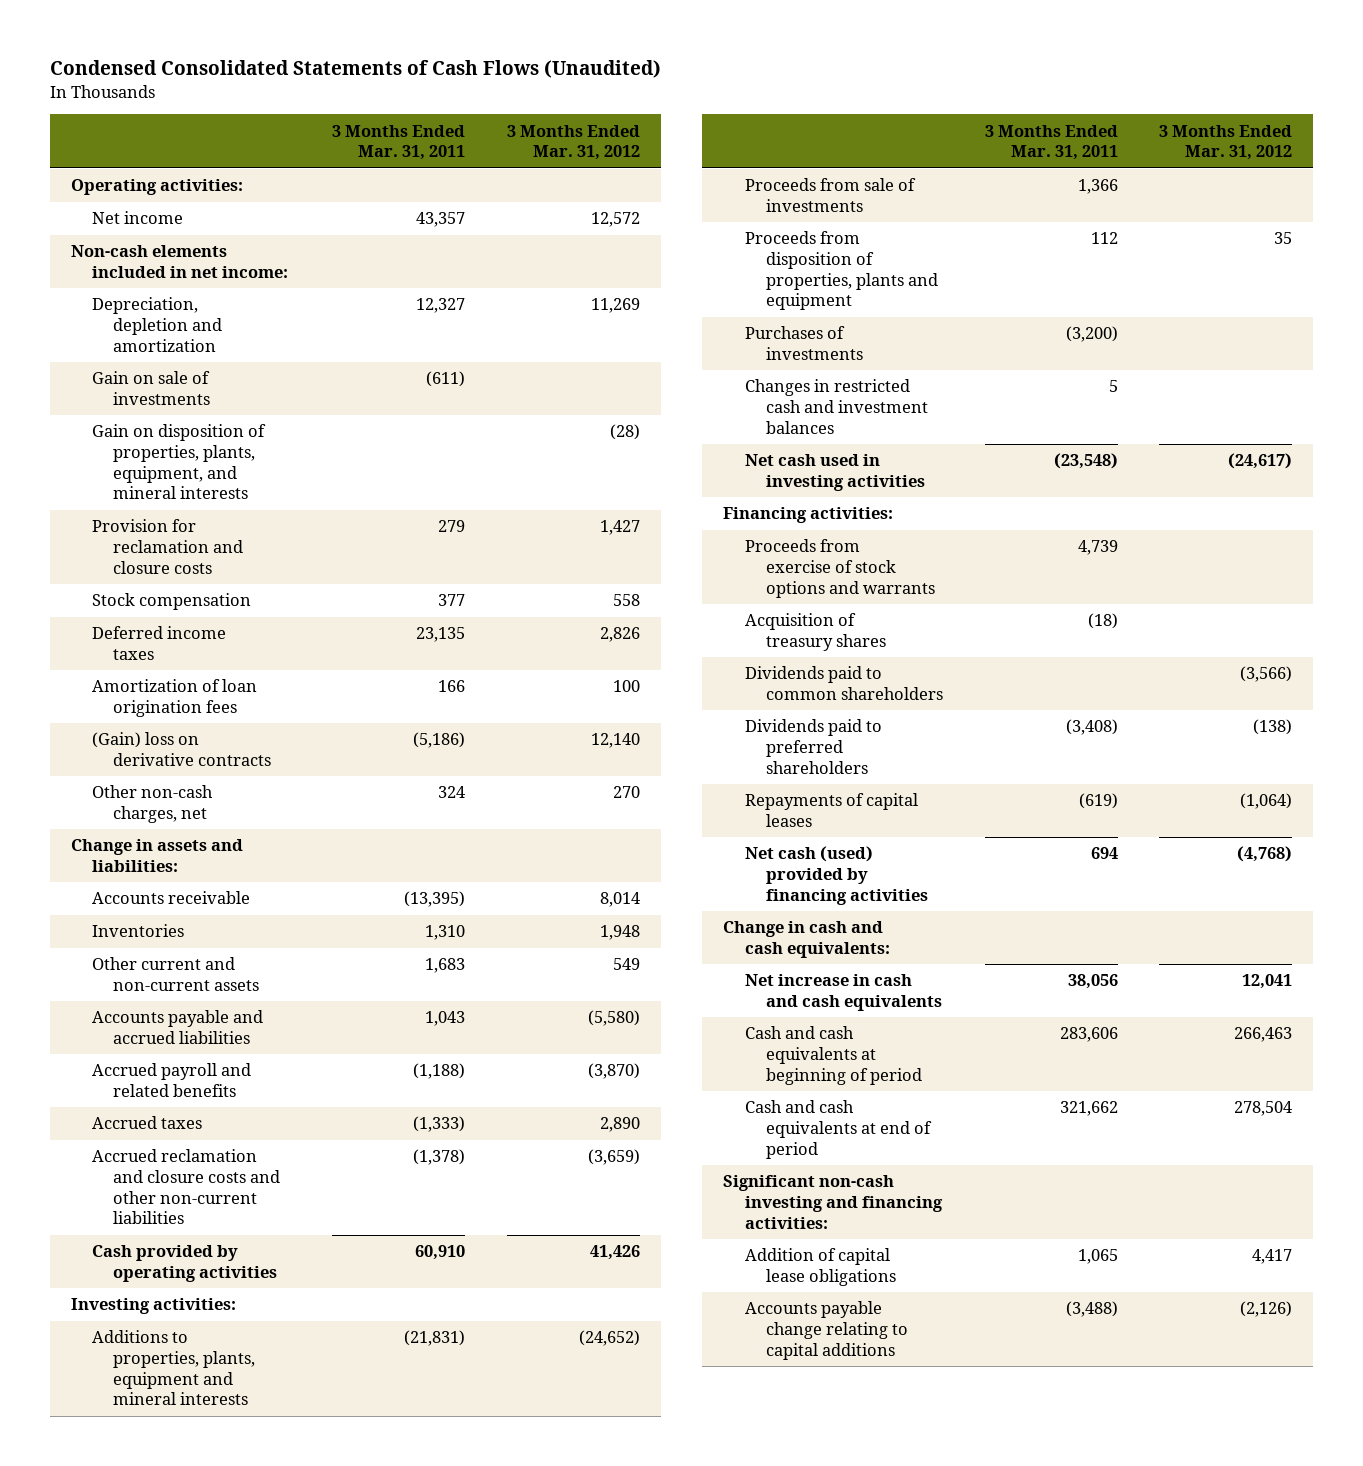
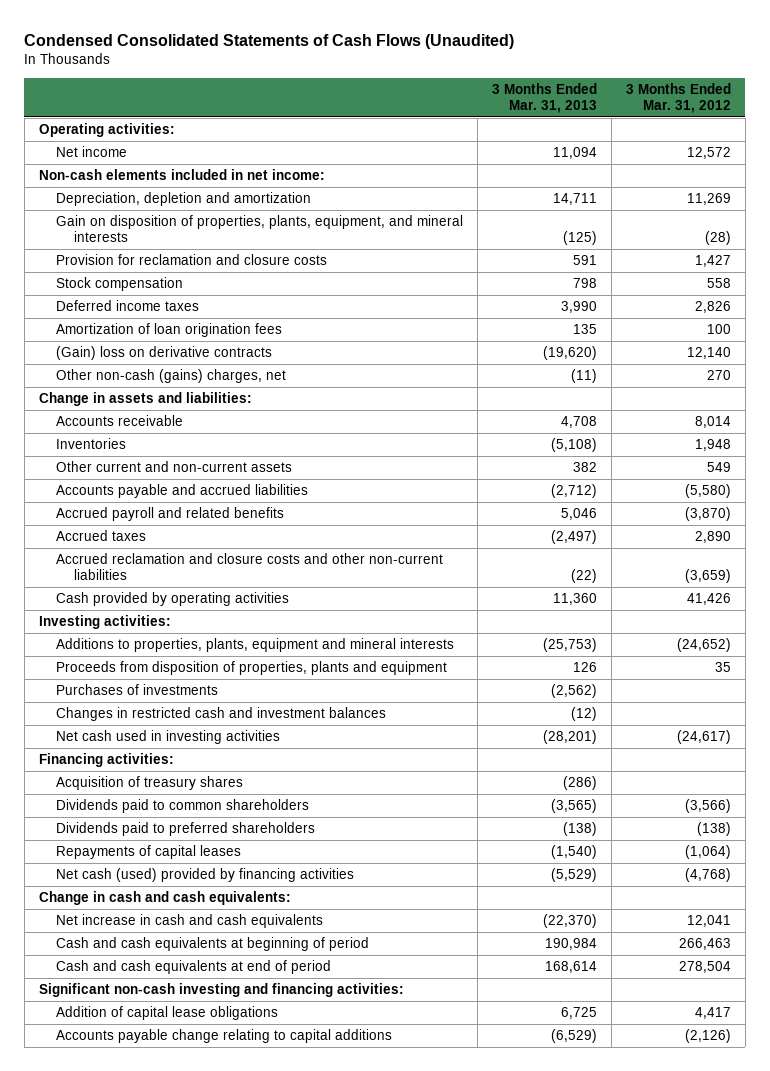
[332,124,466,161] 3 Months Ended Mar. 31, 2011 -> none
none -> [491,83,597,113] 3 Months Ended Mar. 31, 2013
[91,371,211,405] Gain on sale of investments -> none
[91,785,213,823] Other non-cash charges, net -> [56,369,287,384] Other non-cash (gains) charges, net
[744,178,916,212] Proceeds from sale of investments -> none
[744,539,935,598] Proceeds from exercise of stock options and warrants -> none

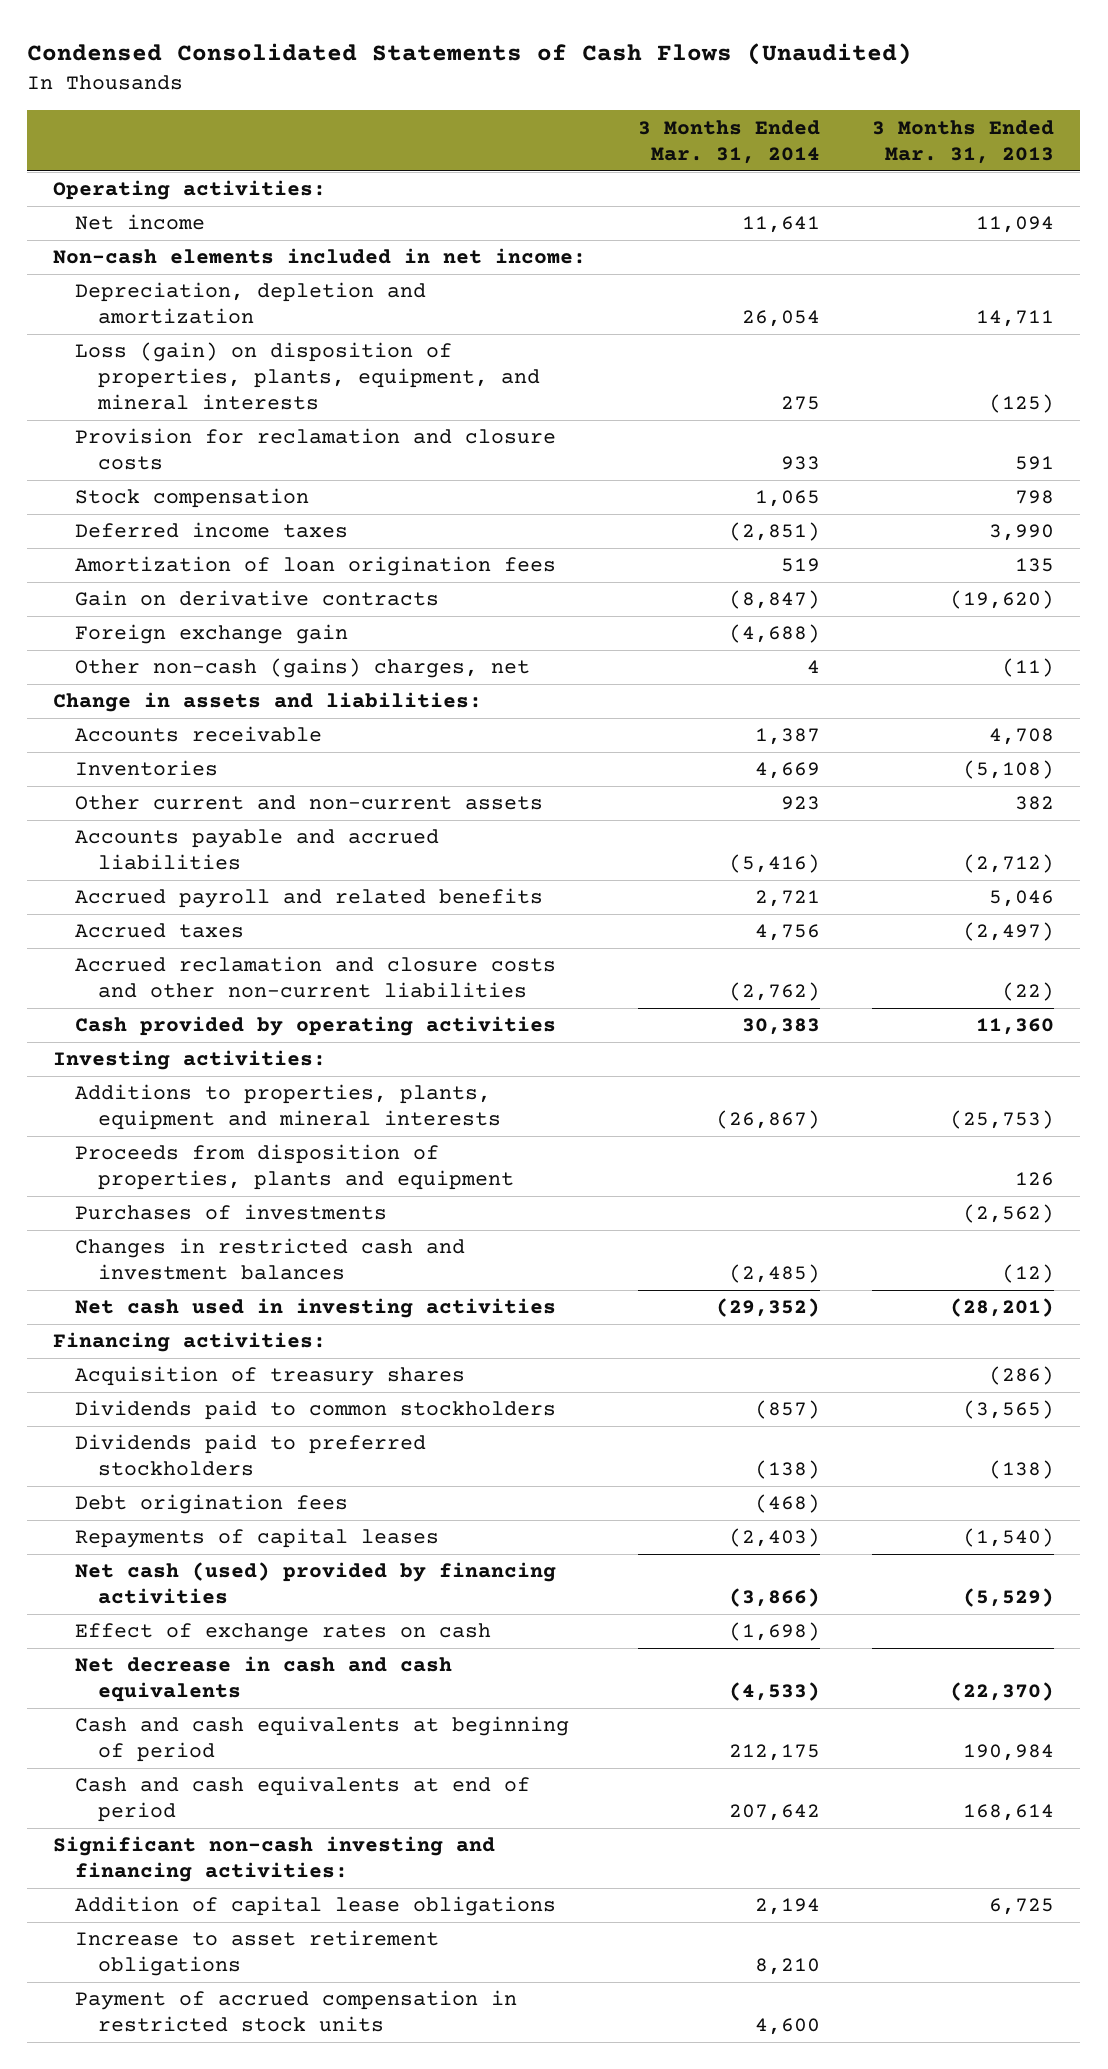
[625,83,731,113] 3 Months Ended Mar. 31, 2012 -> none
none -> [638,119,821,164] 3 Months Ended Mar. 31, 2014
[56,215,464,243] Gain on disposition of properties, plants, equipment, and mineral interests -> [75,342,540,411] Loss (gain) on disposition of properties, plants, equipment, and mineral interests
[56,346,273,361] (Gain) loss on derivative contracts -> [75,590,440,607] Gain on derivative contracts
none -> [75,624,349,645] Foreign exchange gain
[56,799,310,814] Dividends paid to common shareholders -> [75,1400,557,1421] Dividends paid to common stockholders
[56,822,316,837] Dividends paid to preferred shareholders -> [75,1434,427,1477] Dividends paid to preferred stockholders
none -> [75,1494,349,1515] Debt origination fees
[38,891,291,906] Change in cash and cash equivalents: -> none
none -> [75,1623,492,1643] Effect of exchange rates on cash
[56,914,324,929] Net increase in cash and cash equivalents -> [75,1656,453,1703] Net decrease in cash and cash equivalents
[56,1029,393,1044] Accounts payable change relating to capital additions -> none
none -> [75,1930,440,1977] Increase to asset retirement obligations
none -> [75,1990,518,2033] Payment of accrued compensation in restricted stock units

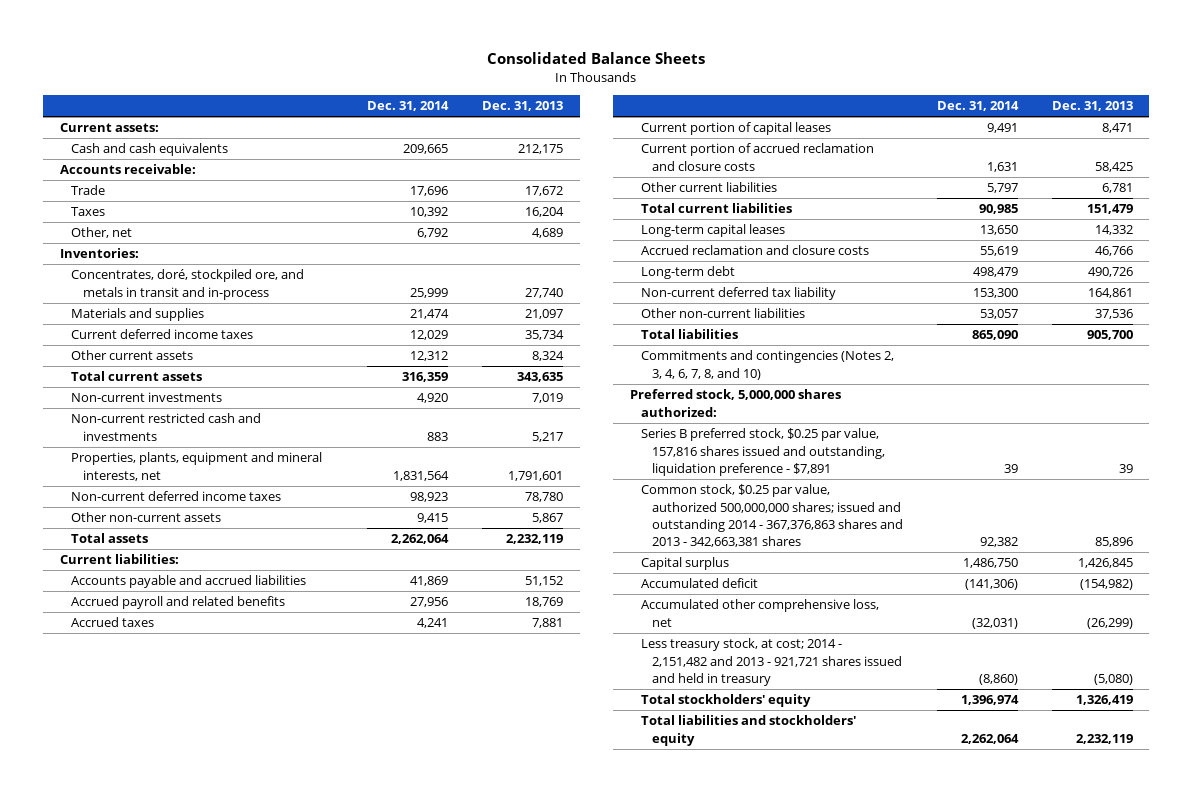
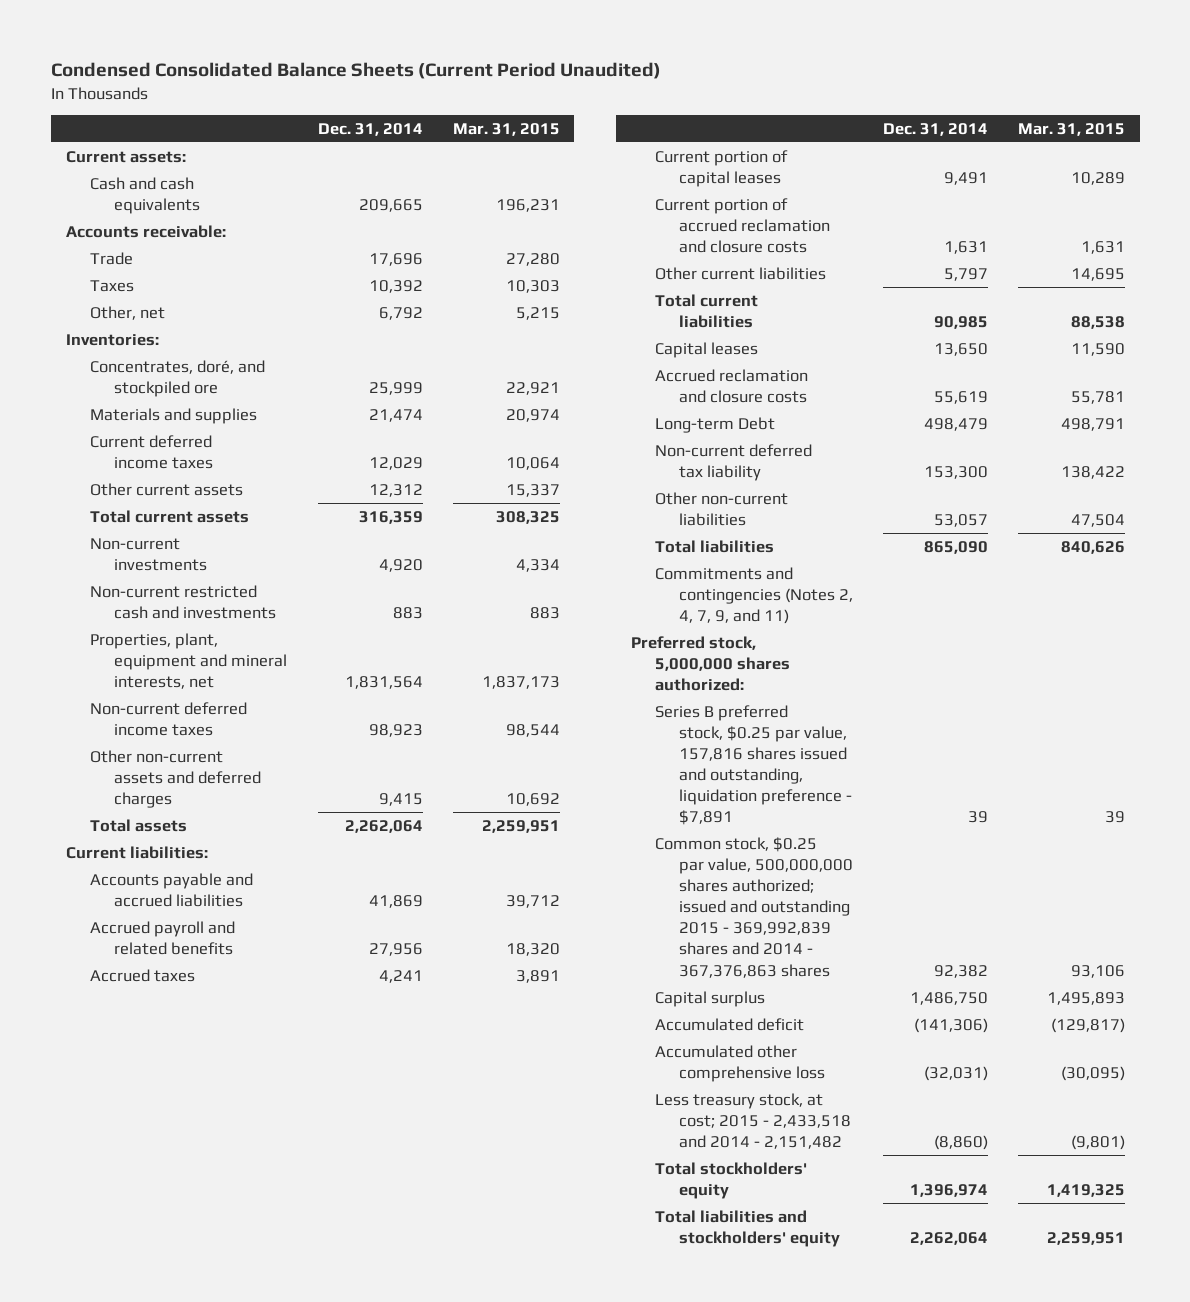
[487,51,706,64] Consolidated Balance Sheets -> [50,62,661,80] Condensed Consolidated Balance Sheets (Current Period Unaudited)
[481,101,563,112] Dec. 31, 2013 -> none
none -> [452,123,560,137] Mar. 31, 2015
[71,269,305,300] Concentrates, doré, stockpiled ore, and metals in transit and in-process -> [89,359,265,397] Concentrates, doré, and stockpiled ore
[71,452,323,481] Properties, plants, equipment and mineral interests, net -> [89,632,287,690] Properties, plant, equipment and mineral interests, net
[71,512,222,523] Other non-current assets -> [89,749,261,809] Other non-current assets and deferred charges
[640,224,785,238] Long-term capital leases -> [654,341,758,358] Capital leases
[640,266,735,280] Long-term debt -> [654,416,775,433] Long-term Debt
[640,350,894,380] Commitments and contingencies (Notes 2, 3, 4, 6, 7, 8, and 10) -> [654,566,854,625] Commitments and contingencies (Notes 2, 4, 7, 9, and 11)
[640,484,904,547] Common stock, $0.25 par value, authorized 500,000,000 shares; issued and outstanding 2014 - 367,376,863 shares and 2013 - 342,663,381 shares -> [654,836,854,978] Common stock, $0.25 par value, 500,000,000 shares authorized; issued and outstanding 2015 - 369,992,839 shares and 2014 - 367,376,863 shares
[640,599,879,627] Accumulated other comprehensive loss, net -> [654,1044,826,1082] Accumulated other comprehensive loss
[640,638,903,686] Less treasury stock, at cost; 2014 - 2,151,482 and 2013 - 921,721 shares issued and held in treasury -> [654,1092,852,1150] Less treasury stock, at cost; 2015 - 2,433,518 and 2014 - 2,151,482

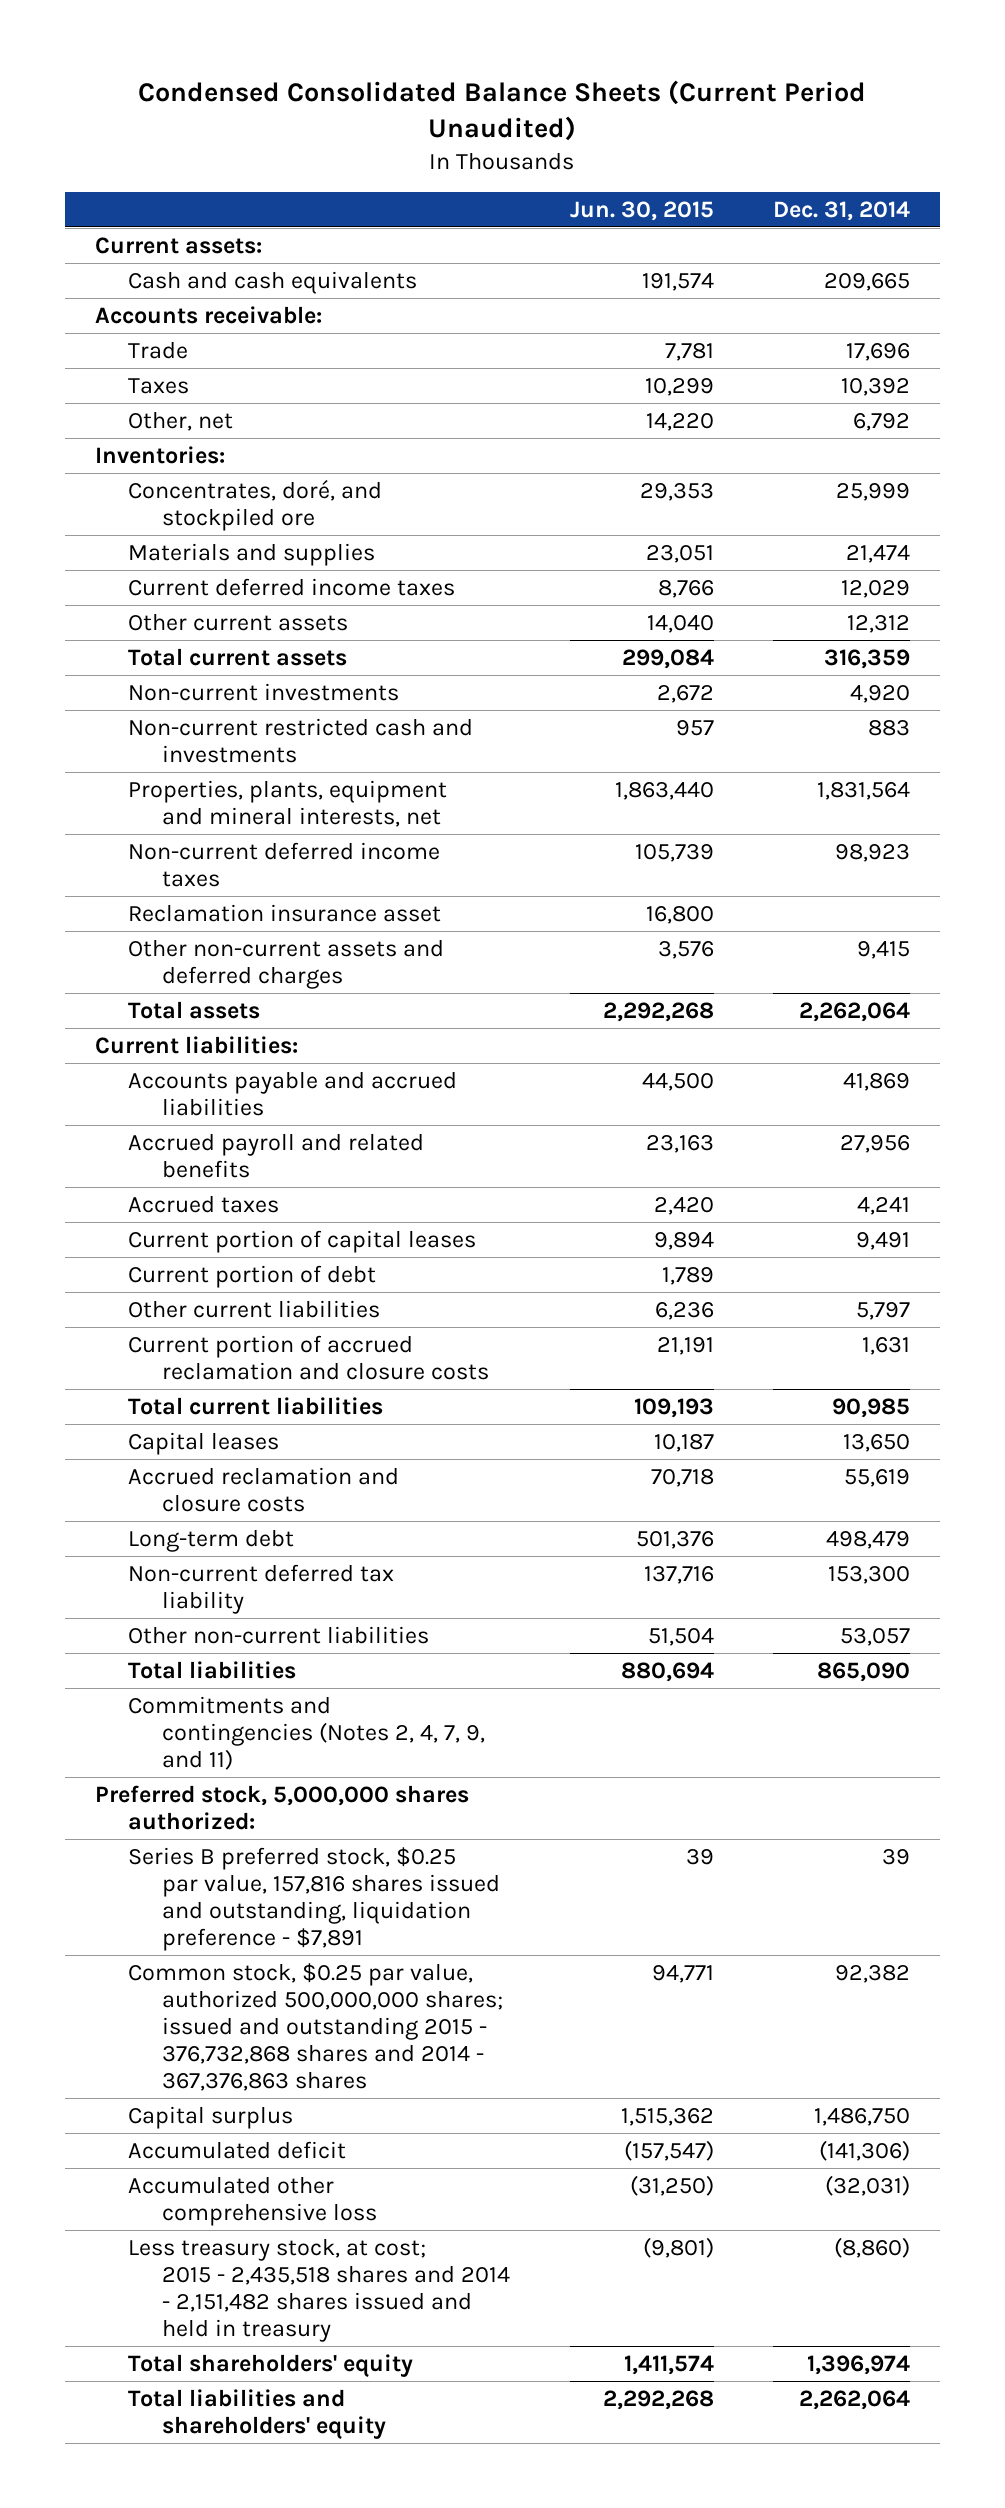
[452,123,560,137] Mar. 31, 2015 -> none
none -> [569,200,714,221] Jun. 30, 2015
[89,632,287,690] Properties, plant, equipment and mineral interests, net -> [128,779,448,827] Properties, plants, equipment and mineral interests, net
none -> [128,903,442,922] Reclamation insurance asset
none -> [128,1264,377,1288] Current portion of debt
[654,197,831,254] Current portion of accrued reclamation and closure costs -> [128,1334,489,1380] Current portion of accrued reclamation and closure costs
[654,416,775,433] Long-term Debt -> [128,1528,295,1552] Long-term debt
[654,836,854,978] Common stock, $0.25 par value, 500,000,000 shares authorized; issued and outstanding 2015 - 369,992,839 shares and 2014 - 367,376,863 shares -> [128,1962,503,2092] Common stock, $0.25 par value, authorized 500,000,000 shares; issued and outstanding 2015 - 376,732,868 shares and 2014 - 367,376,863 shares
[654,1092,852,1150] Less treasury stock, at cost; 2015 - 2,433,518 and 2014 - 2,151,482 -> [128,2237,510,2343] Less treasury stock, at cost; 2015 - 2,435,518 shares and 2014 - 2,151,482 shares issued and held in treasury
[654,1161,807,1199] Total stockholders' equity -> [128,2353,414,2377] Total shareholders' equity
[654,1209,841,1247] Total liabilities and stockholders' equity -> [128,2388,386,2439] Total liabilities and shareholders' equity

